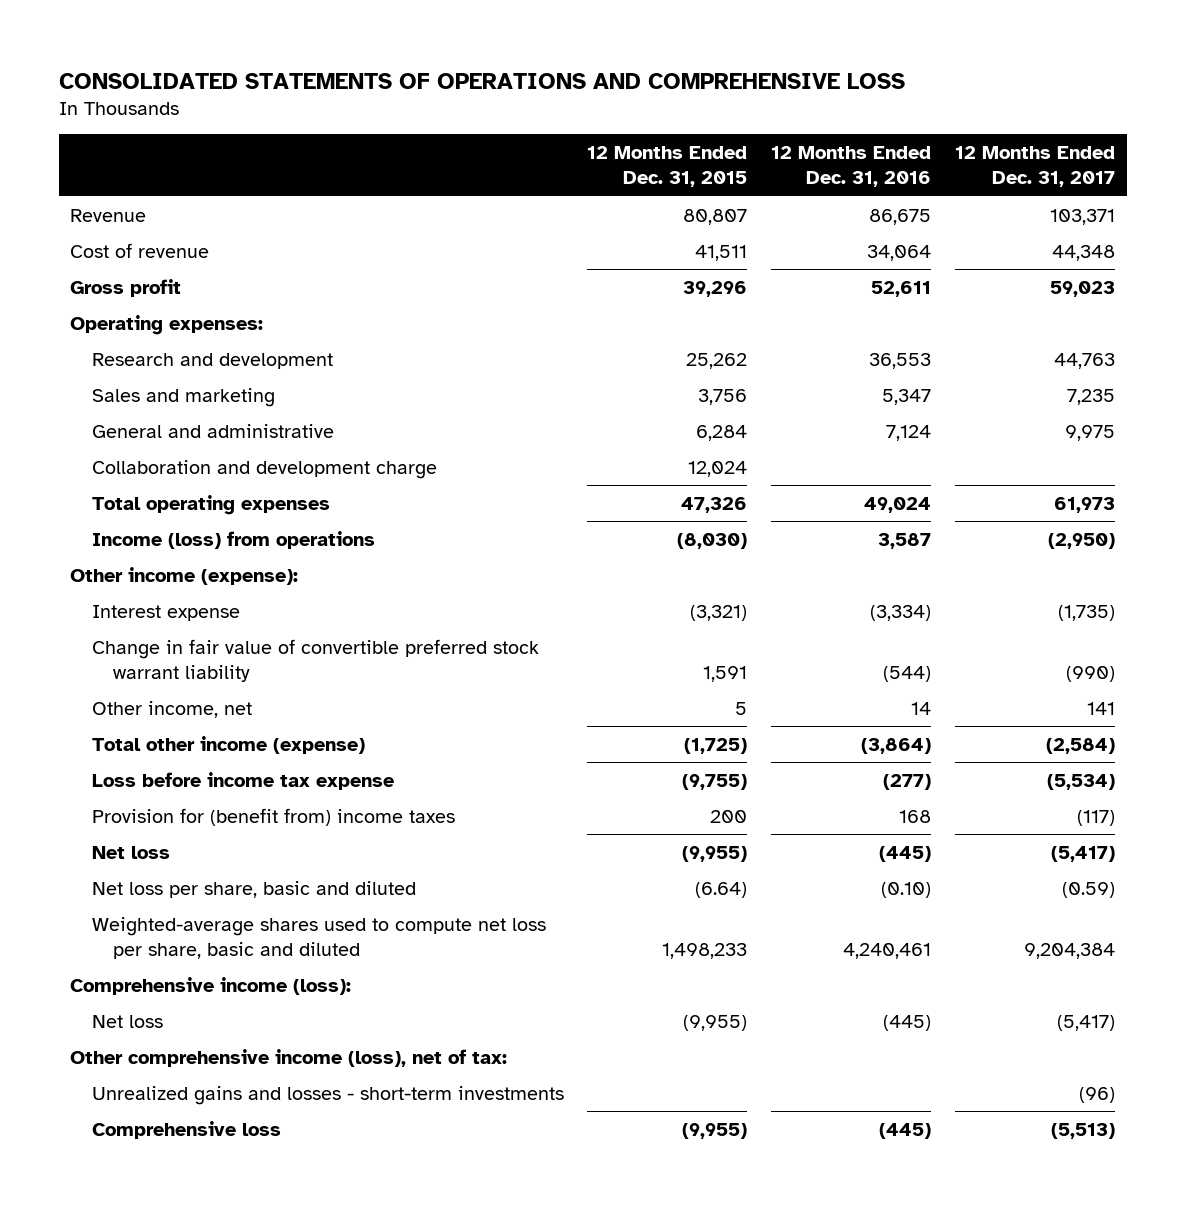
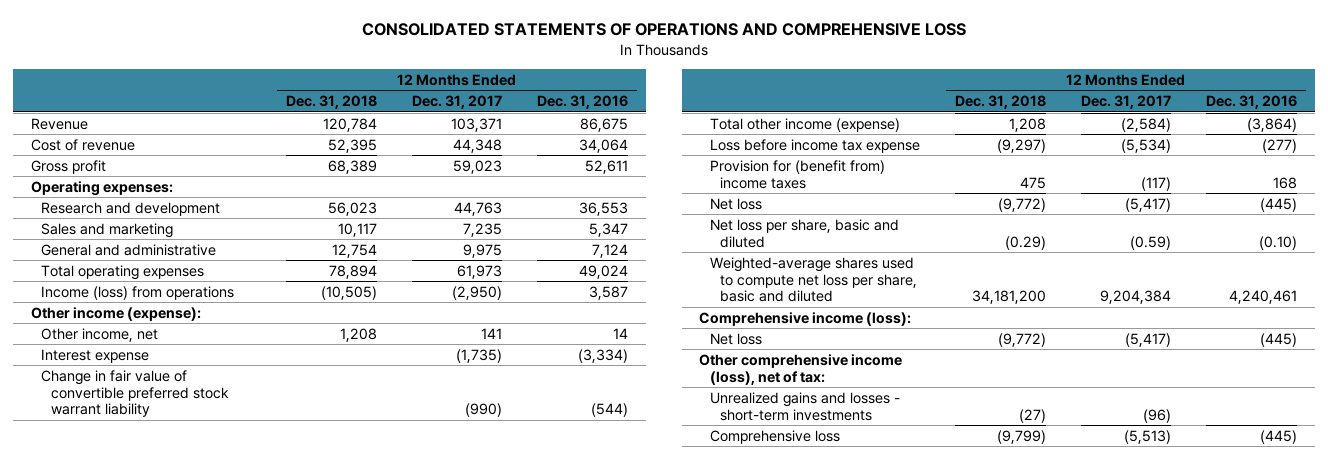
[587,146,748,188] 12 Months Ended Dec. 31, 2015 -> none
none -> [286,95,378,110] Dec. 31, 2018
[91,459,437,479] Collaboration and development charge -> none
[91,700,252,718] Other income, net -> [40,327,158,342] Other income, net

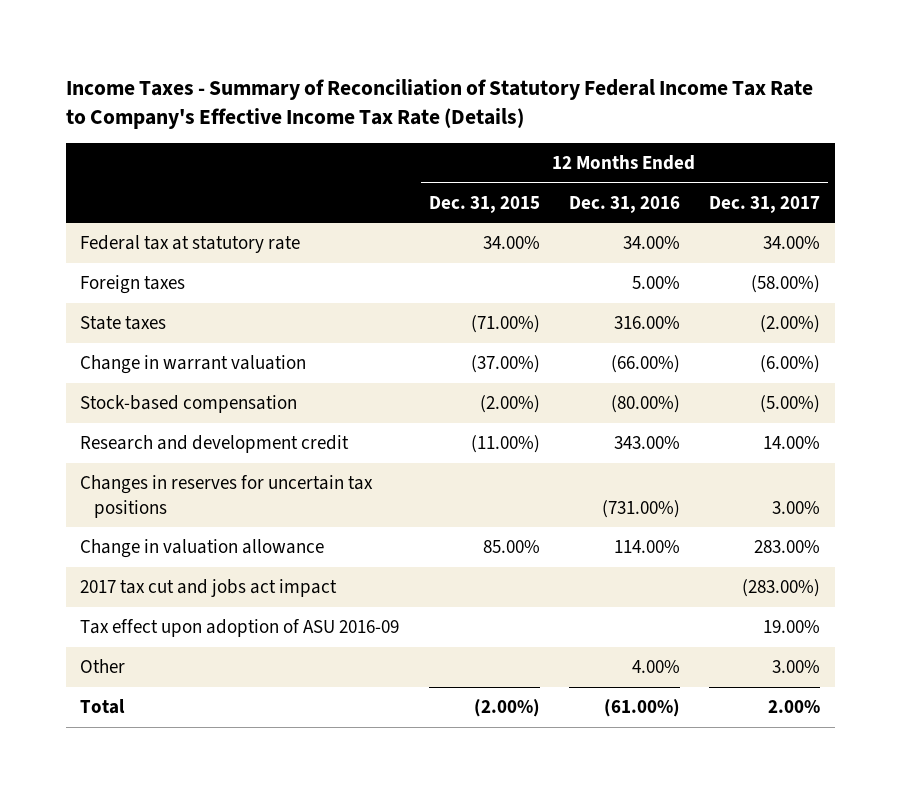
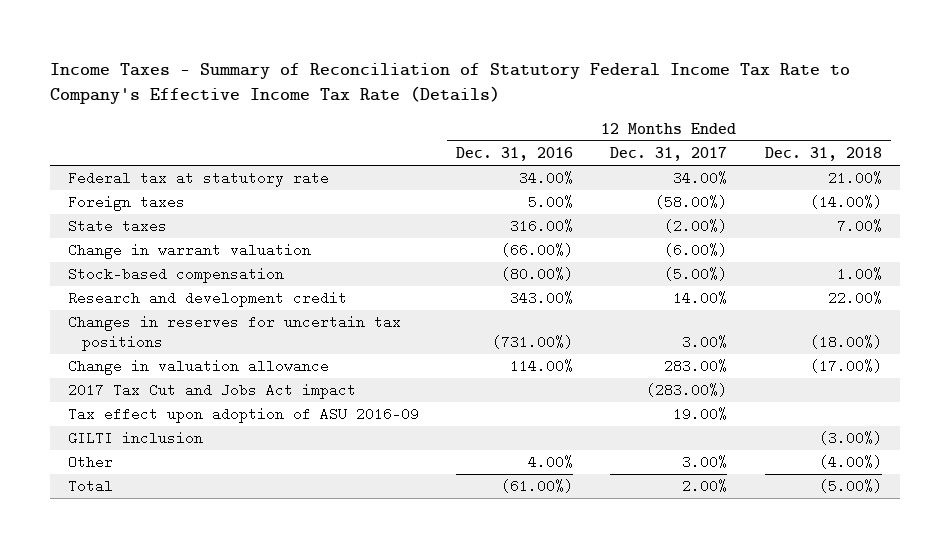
[428,195,540,213] Dec. 31, 2015 -> none
none -> [764,147,882,162] Dec. 31, 2018
[80,579,338,598] 2017 tax cut and jobs act impact -> [68,383,357,400] 2017 Tax Cut and Jobs Act impact
none -> [68,431,204,446] GILTI inclusion

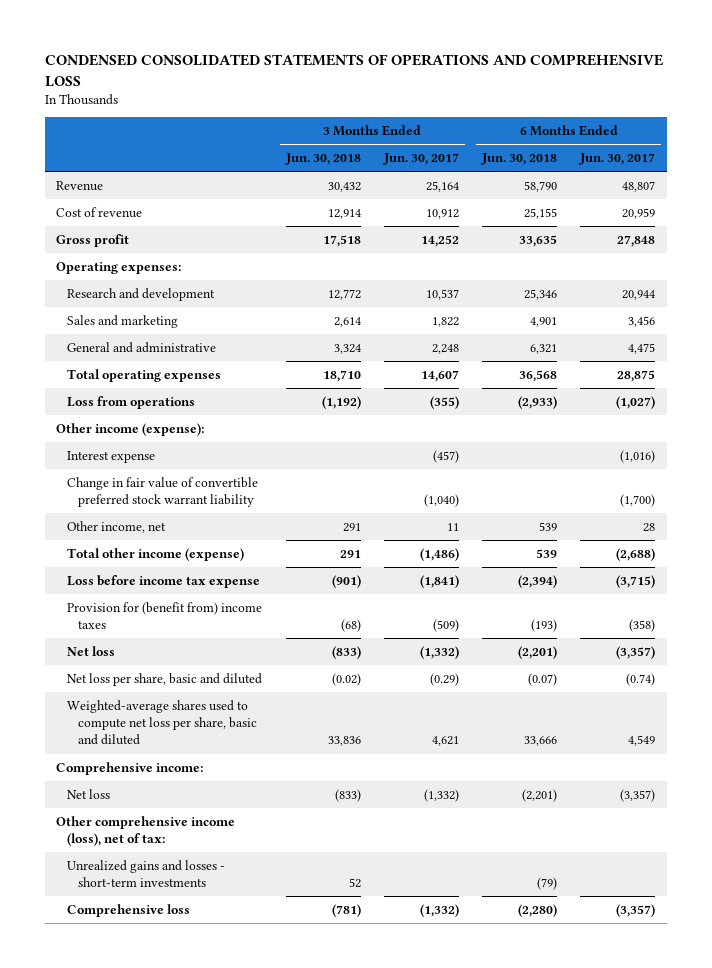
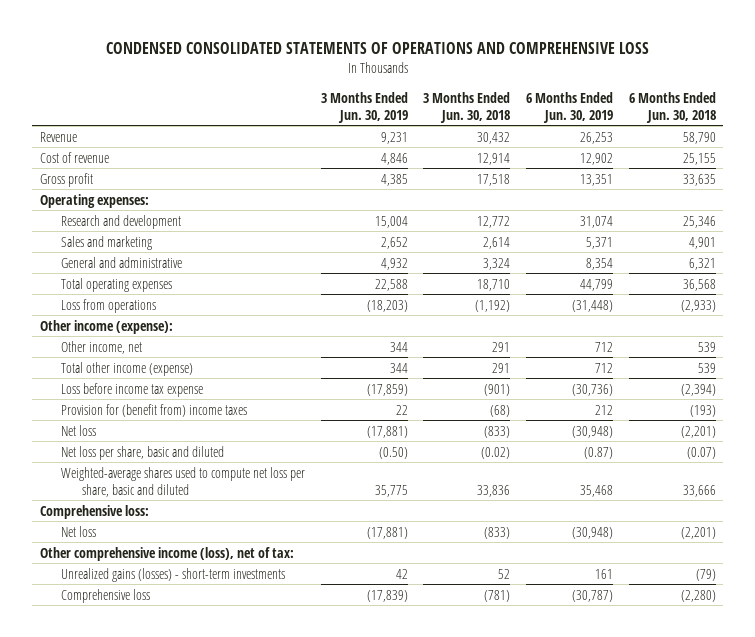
[382,152,459,165] Jun. 30, 2017 -> none
[579,152,656,165] Jun. 30, 2017 -> none
none -> [320,91,408,123] 3 Months Ended Jun. 30, 2019
none -> [525,91,613,123] 6 Months Ended Jun. 30, 2019
[67,450,156,463] Interest expense -> none
[67,476,259,508] Change in fair value of convertible preferred stock warrant liability -> none
[56,761,204,775] Comprehensive income: -> [39,504,149,519] Comprehensive loss:
[67,859,226,888] Unrealized gains and losses - short-term investments -> [61,567,286,582] Unrealized gains (losses) - short-term investments

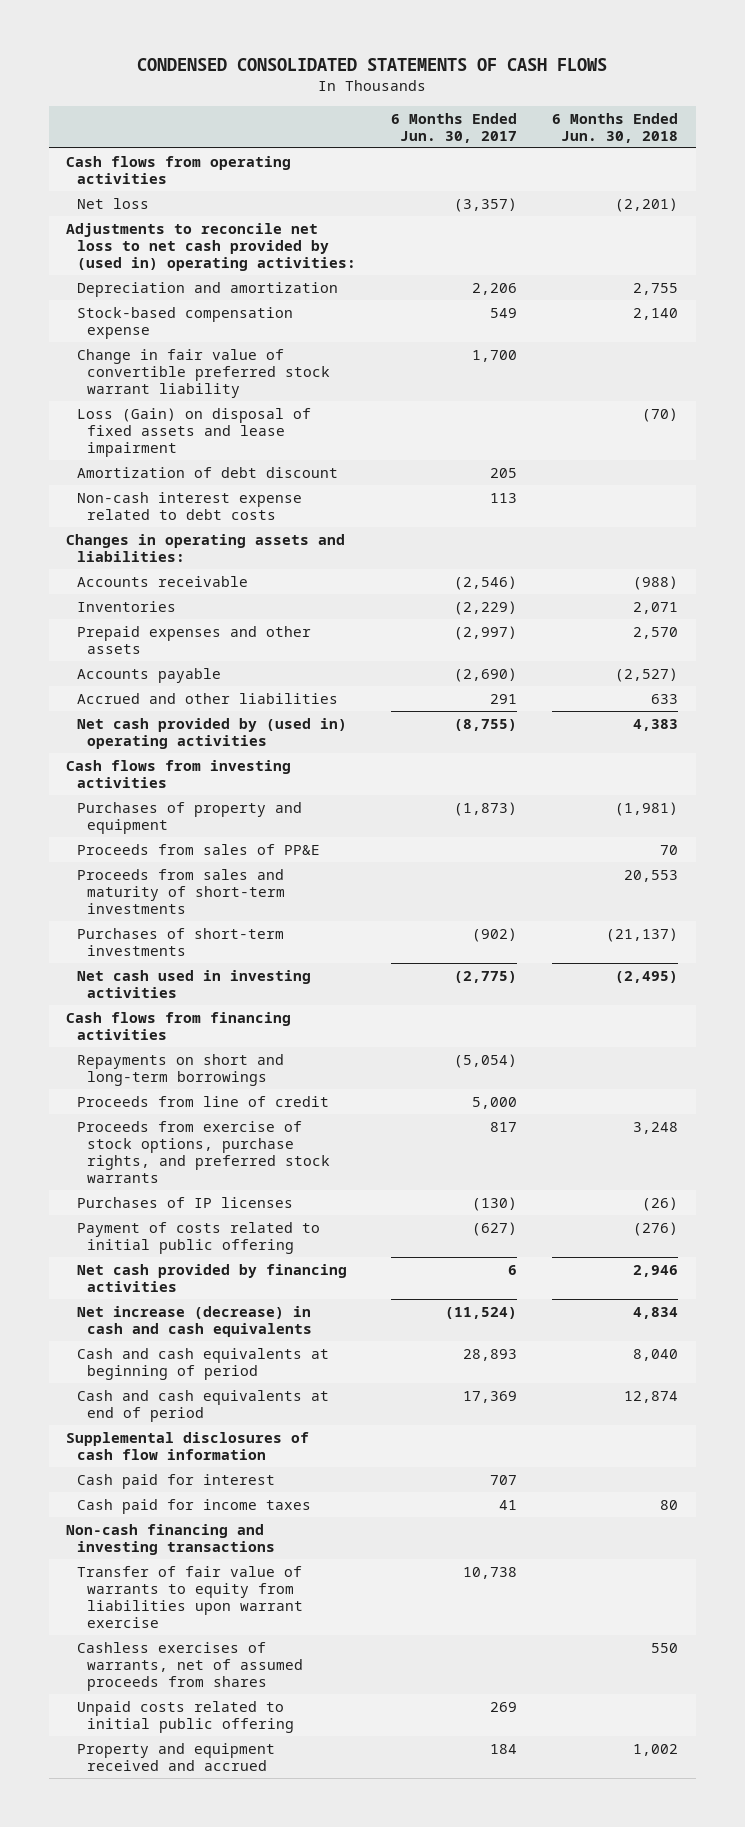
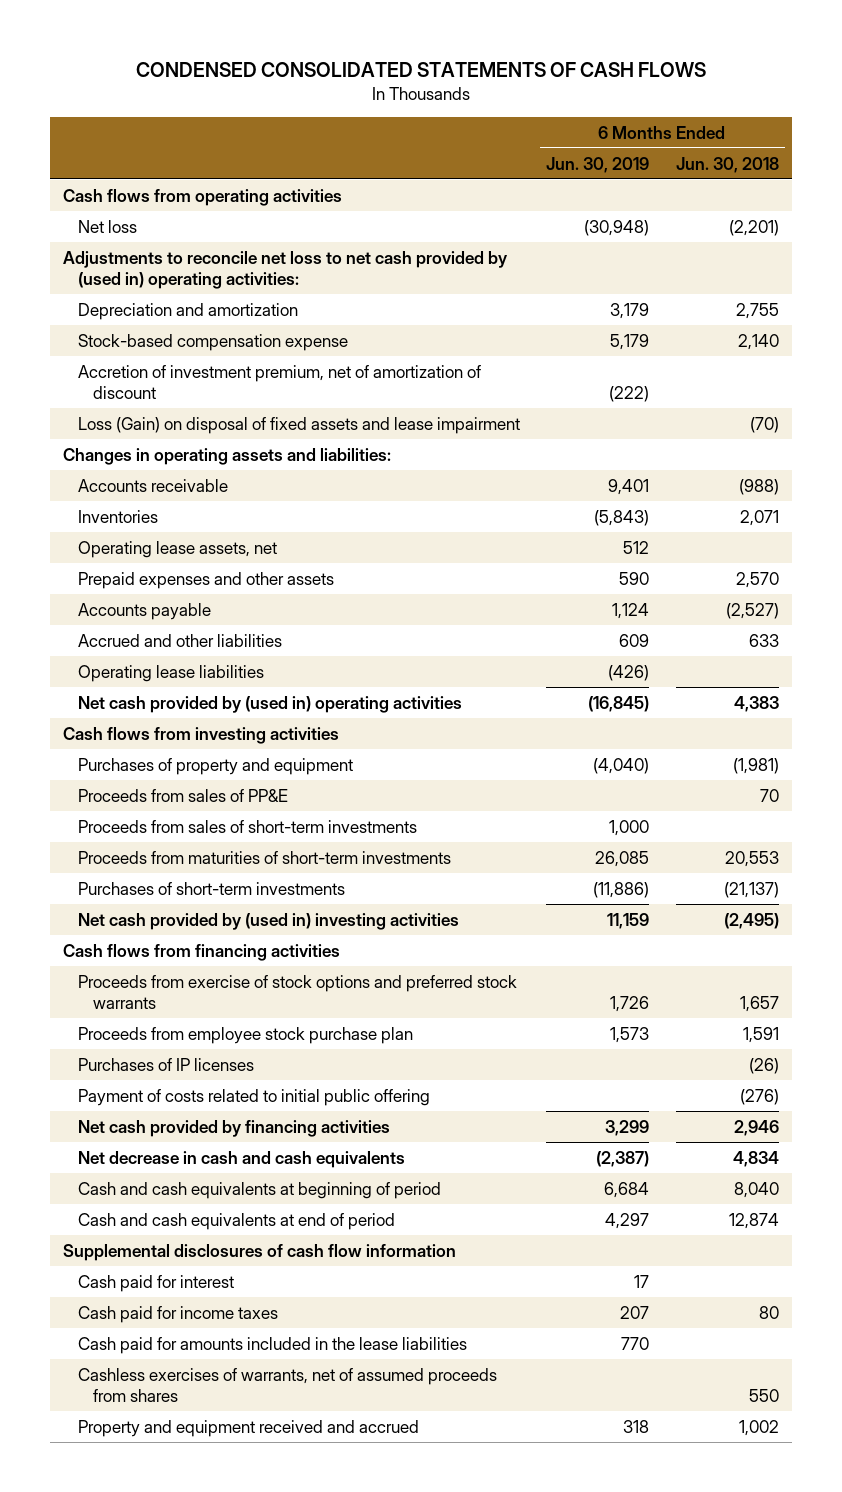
[391,112,518,143] 6 Months Ended Jun. 30, 2017 -> none
none -> [546,156,650,173] Jun. 30, 2019
[76,348,331,398] Change in fair value of convertible preferred stock warrant liability -> none
none -> [77,364,481,399] Accretion of investment premium, net of amortization of discount
[76,466,338,478] Amortization of debt discount -> none
[76,491,302,520] Non-cash interest expense related to debt costs -> none
none -> [77,540,277,558] Operating lease assets, net
none -> [77,664,264,682] Operating lease liabilities
none -> [77,819,417,833] Proceeds from sales of short-term investments
[76,868,286,914] Proceeds from sales and maturity of short-term investments -> [77,850,451,864] Proceeds from maturities of short-term investments
[76,969,311,998] Net cash used in investing activities -> [77,912,459,930] Net cash provided by (used in) investing activities
[76,1053,284,1086] Repayments on short and long-term borrowings -> none
[76,1095,329,1107] Proceeds from line of credit -> none
[76,1120,331,1183] Proceeds from exercise of stock options, purchase rights, and preferred stock warrants -> [77,974,517,1009] Proceeds from exercise of stock options and preferred stock warrants
[633,1121,679,1134] 3,248 -> [739,995,779,1012] 1,657
none -> [77,1026,413,1044] Proceeds from employee stock purchase plan
[76,1305,313,1337] Net increase (decrease) in cash and cash equivalents -> [77,1150,405,1168] Net decrease in cash and cash equivalents
[66,1523,275,1555] Non-cash financing and investing transactions -> none
[76,1565,304,1628] Transfer of fair value of warrants to equity from liabilities upon warrant exercise -> none
none -> [77,1336,467,1354] Cash paid for amounts included in the lease liabilities
[76,1700,295,1733] Unpaid costs related to initial public offering -> none

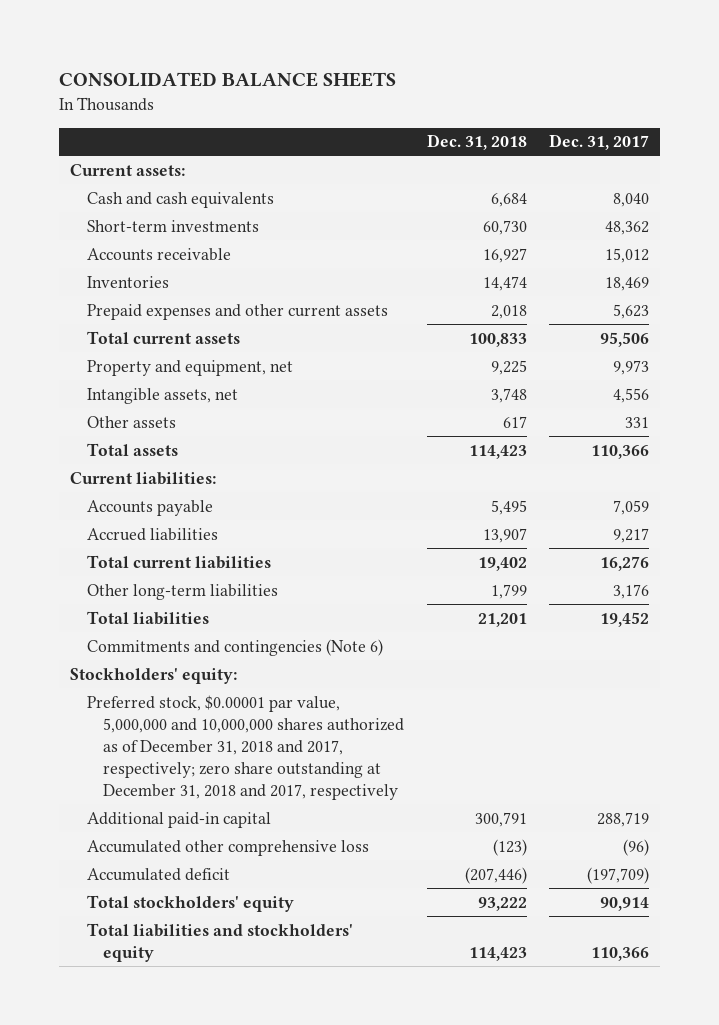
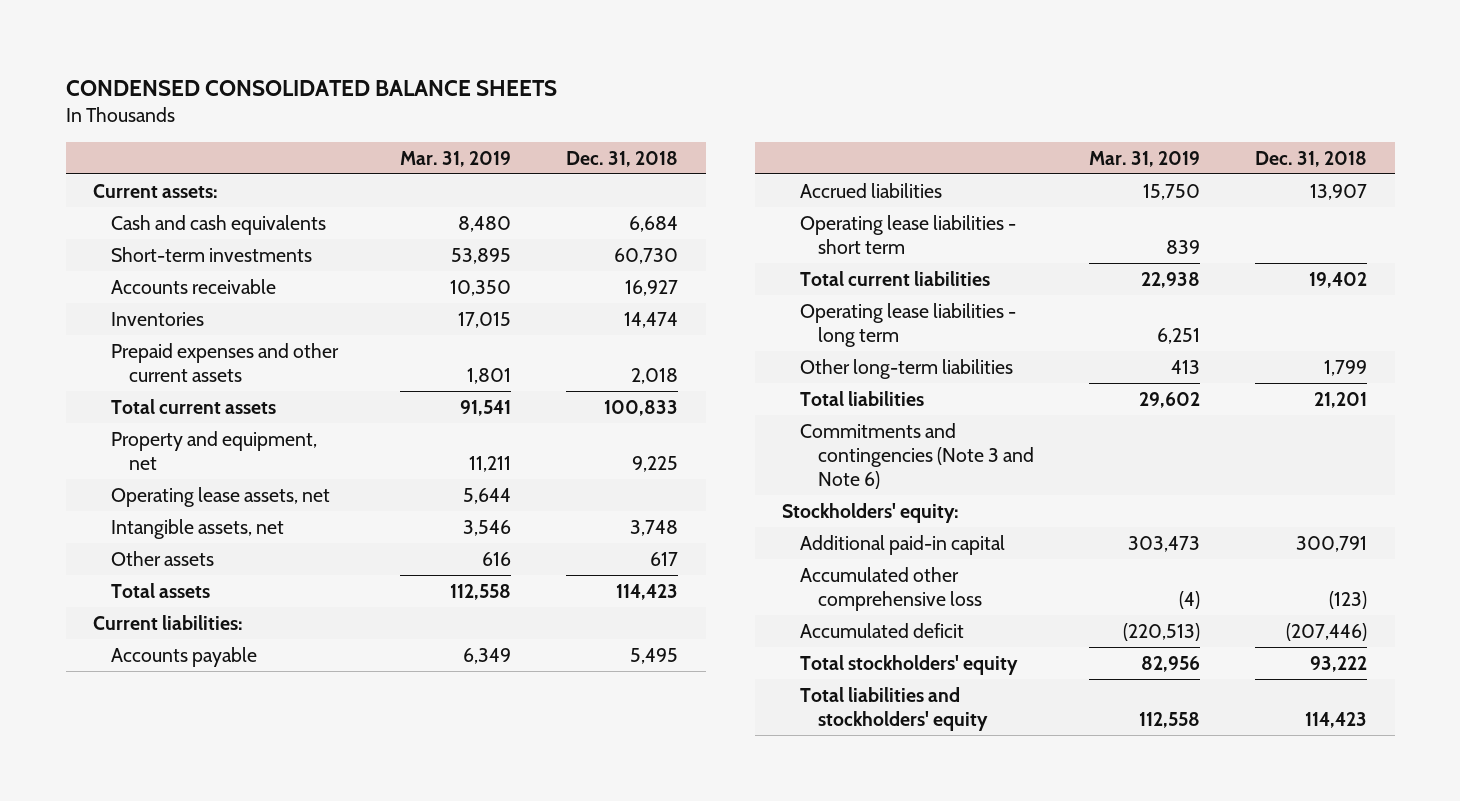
[59,72,397,88] CONSOLIDATED BALANCE SHEETS -> [65,80,557,97] CONDENSED CONSOLIDATED BALANCE SHEETS
[548,134,649,151] Dec. 31, 2017 -> none
none -> [400,150,512,167] Mar. 31, 2019
none -> [111,486,331,507] Operating lease assets, net
none -> [800,214,1017,254] Operating lease liabilities - short term
none -> [800,302,1017,347] Operating lease liabilities - long term
[86,638,383,656] Commitments and contingencies (Note 6) -> [800,422,1035,489] Commitments and contingencies (Note 3 and Note 6)
[86,694,405,801] Preferred stock, $0.00001 par value, 5,000,000 and 10,000,000 shares authorized as of December 31, 2018 and 2017, respectively; zero share outstanding at December 31, 2018 and 2017, respectively -> none

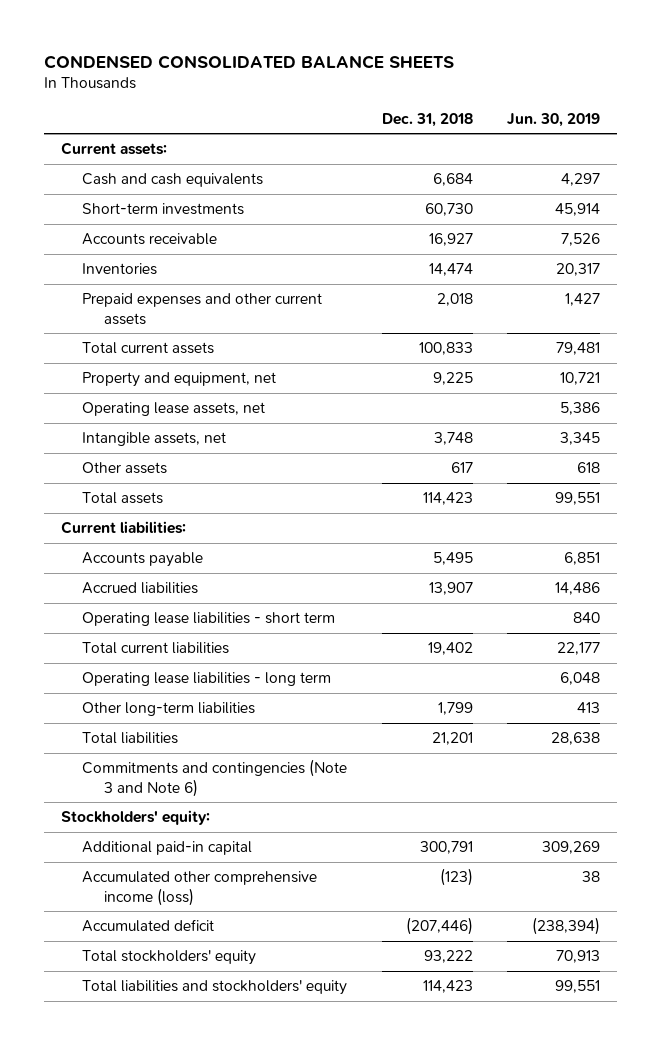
[400,150,512,167] Mar. 31, 2019 -> none
none -> [506,112,600,127] Jun. 30, 2019
[800,566,983,611] Accumulated other comprehensive loss -> [82,871,318,906] Accumulated other comprehensive income (loss)

